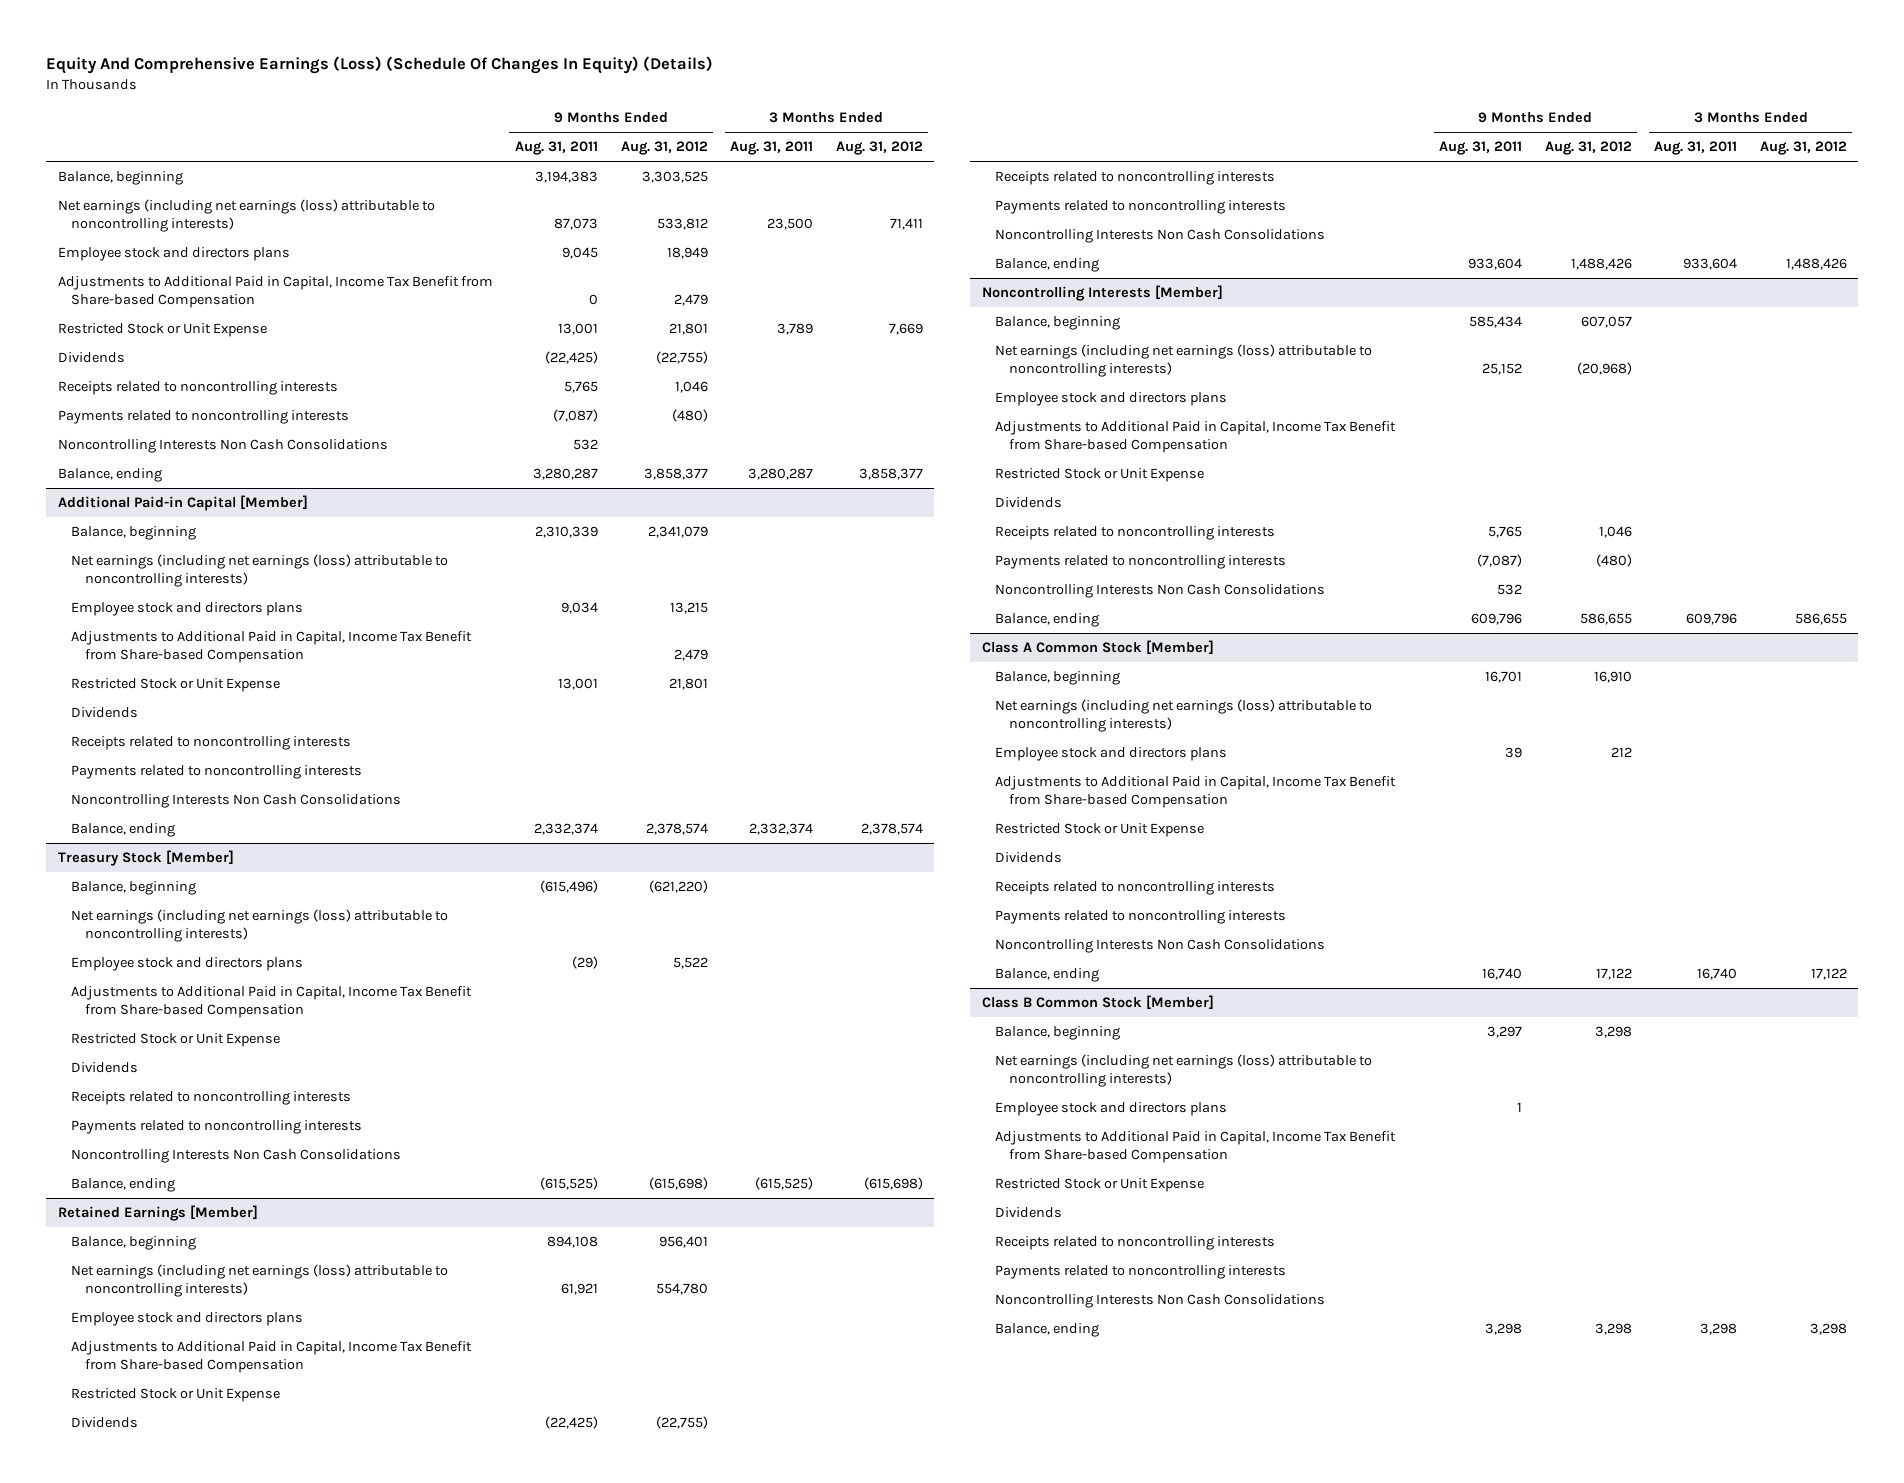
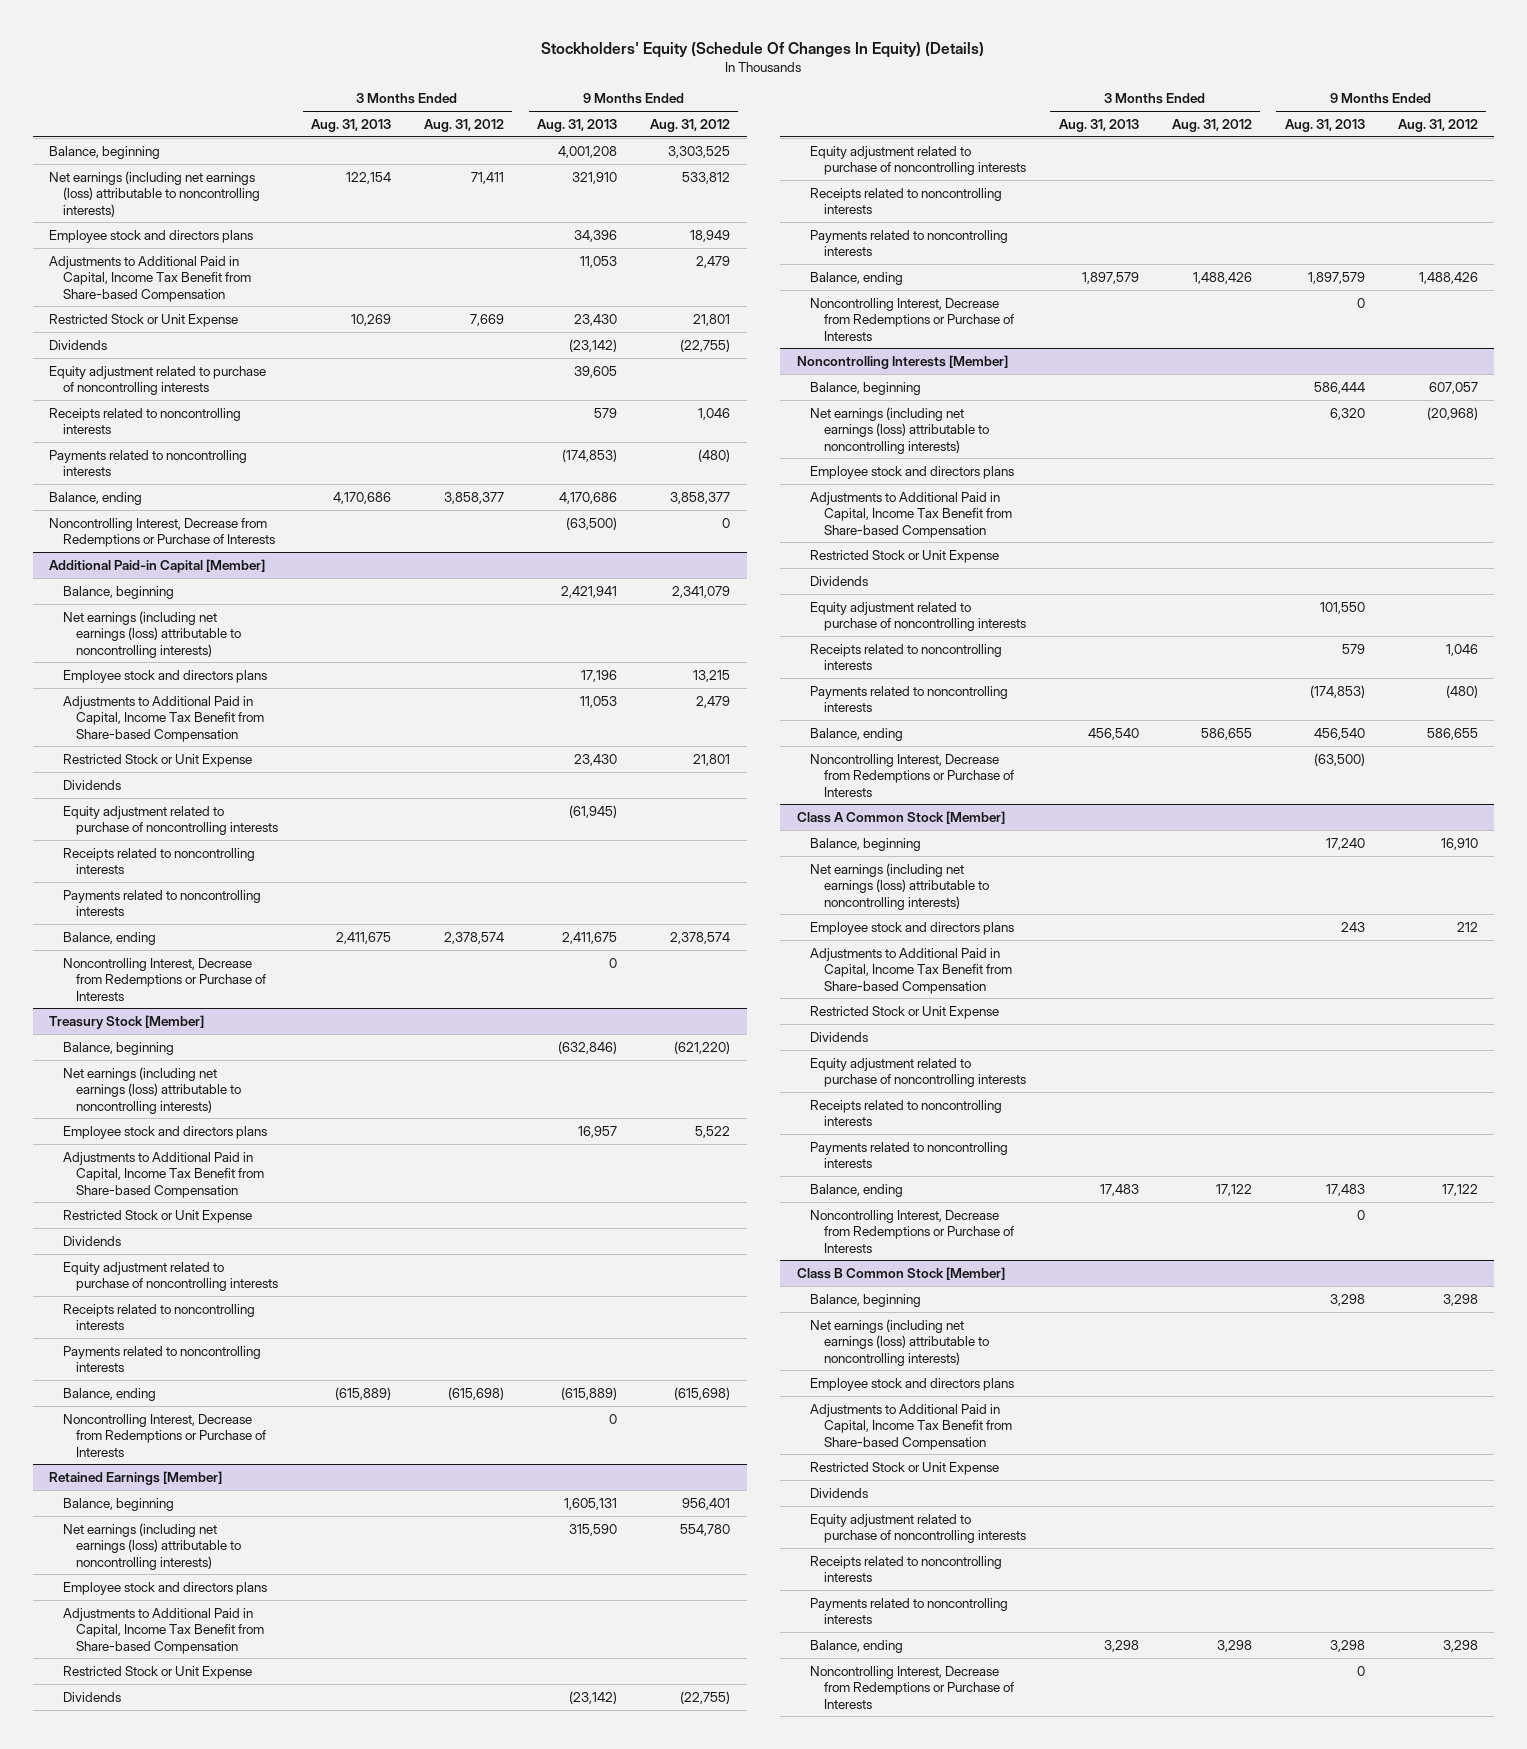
[46,55,714,74] Equity And Comprehensive Earnings (Loss) (Schedule Of Changes In Equity) (Details) -> [541,41,985,58] Stockholders' Equity (Schedule Of Changes In Equity) (Details)
[515,141,599,156] Aug. 31, 2011 -> none
[730,141,814,156] Aug. 31, 2011 -> none
none -> [310,119,391,133] Aug. 31, 2013
none -> [537,119,618,133] Aug. 31, 2013
none -> [49,365,267,396] Equity adjustment related to purchase of noncontrolling interests
[57,439,388,454] Noncontrolling Interests Non Cash Consolidations -> none
none -> [49,517,275,548] Noncontrolling Interest, Decrease from Redemptions or Purchase of Interests
none -> [62,805,278,836] Equity adjustment related to purchase of noncontrolling interests
[71,794,402,809] Noncontrolling Interests Non Cash Consolidations -> none
none -> [62,957,266,1001] Noncontrolling Interest, Decrease from Redemptions or Purchase of Interests
none -> [62,1261,278,1292] Equity adjustment related to purchase of noncontrolling interests
[71,1149,402,1164] Noncontrolling Interests Non Cash Consolidations -> none
none -> [62,1413,266,1457] Noncontrolling Interest, Decrease from Redemptions or Purchase of Interests
none -> [810,145,1026,176] Equity adjustment related to purchase of noncontrolling interests
[995,229,1326,244] Noncontrolling Interests Non Cash Consolidations -> none
none -> [810,297,1014,341] Noncontrolling Interest, Decrease from Redemptions or Purchase of Interests
none -> [810,601,1026,632] Equity adjustment related to purchase of noncontrolling interests
[995,584,1326,599] Noncontrolling Interests Non Cash Consolidations -> none
none -> [810,753,1014,797] Noncontrolling Interest, Decrease from Redemptions or Purchase of Interests
none -> [810,1057,1026,1088] Equity adjustment related to purchase of noncontrolling interests
[995,939,1326,954] Noncontrolling Interests Non Cash Consolidations -> none
none -> [810,1209,1014,1253] Noncontrolling Interest, Decrease from Redemptions or Purchase of Interests
none -> [810,1513,1026,1544] Equity adjustment related to purchase of noncontrolling interests
[995,1294,1326,1309] Noncontrolling Interests Non Cash Consolidations -> none
none -> [810,1665,1014,1709] Noncontrolling Interest, Decrease from Redemptions or Purchase of Interests

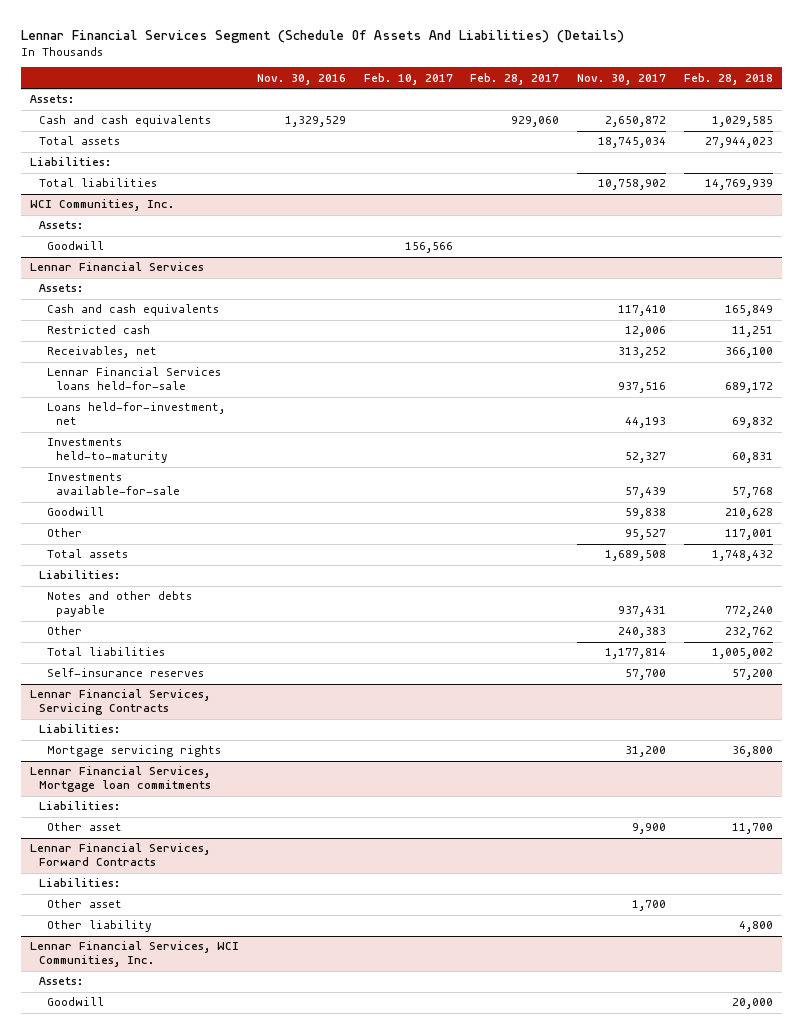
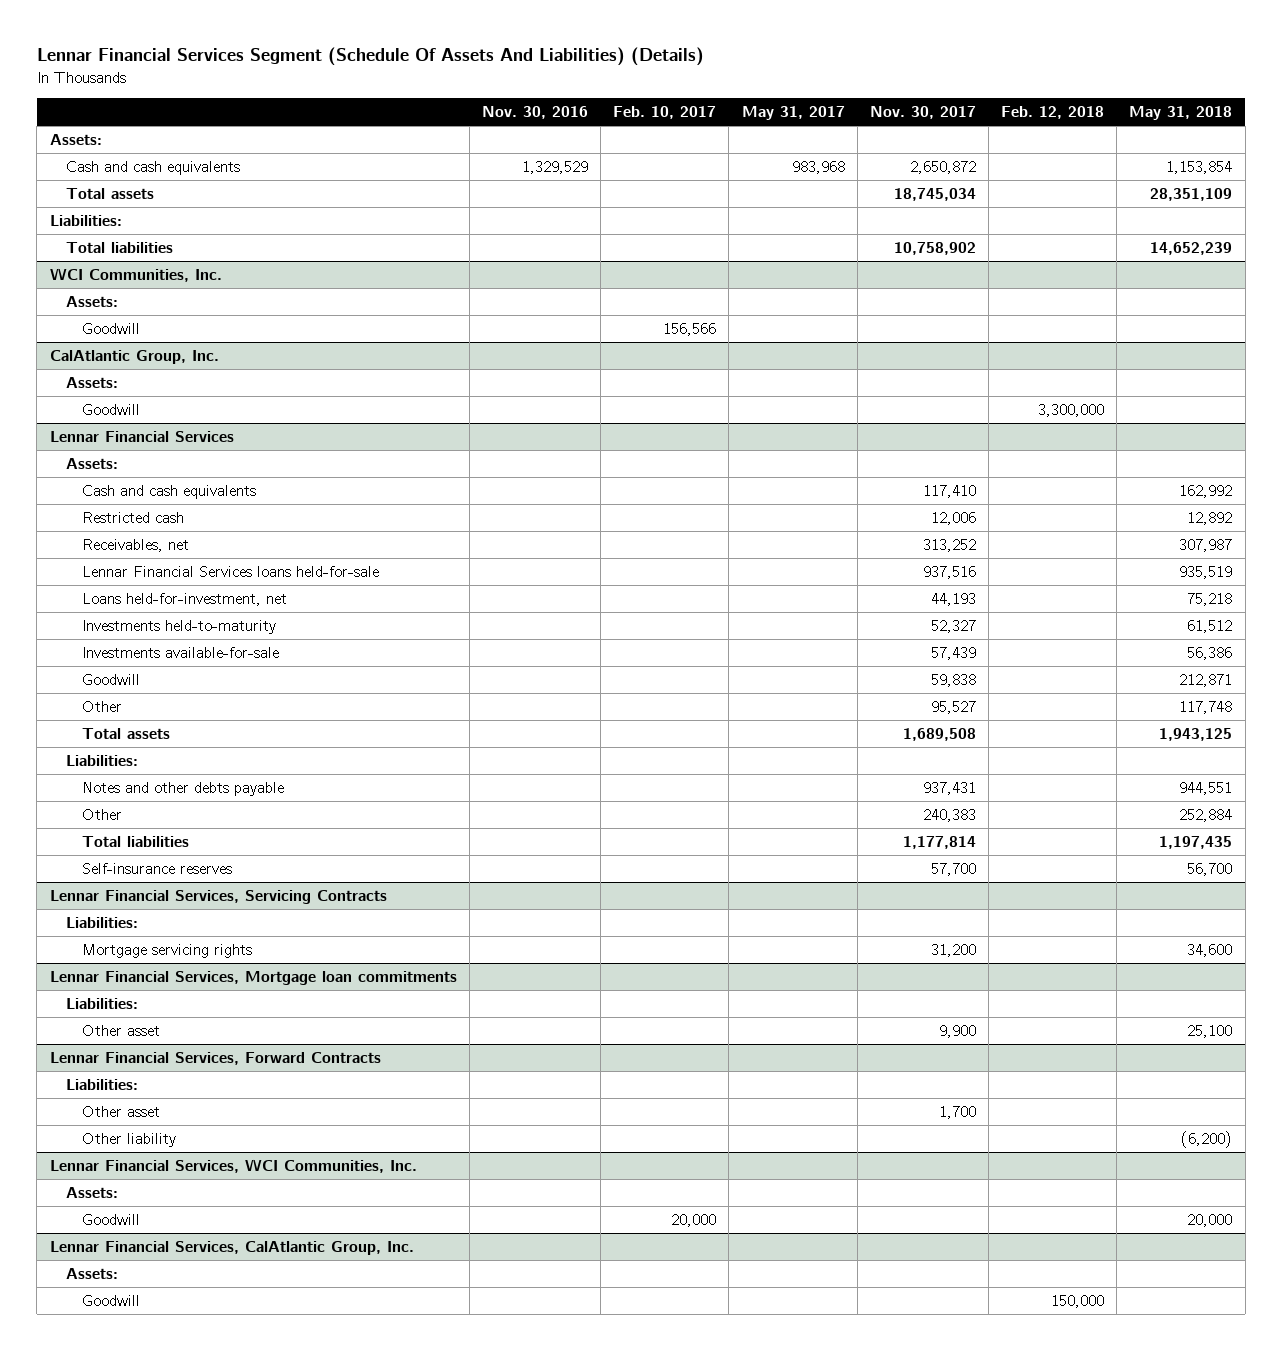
[470,72,560,85] Feb. 28, 2017 -> none
[684,72,774,85] Feb. 28, 2018 -> none
none -> [741,106,845,121] May 31, 2017
none -> [1001,106,1105,120] Feb. 12, 2018
none -> [1129,106,1233,121] May 31, 2018
none -> [49,349,219,364] CalAtlantic Group, Inc.
none -> [65,376,118,388] Assets:
none -> [81,403,140,415] Goodwill
none -> [81,1213,140,1225] Goodwill
none -> [49,1240,414,1255] Lennar Financial Services, CalAtlantic Group, Inc.
none -> [65,1267,118,1279] Assets:

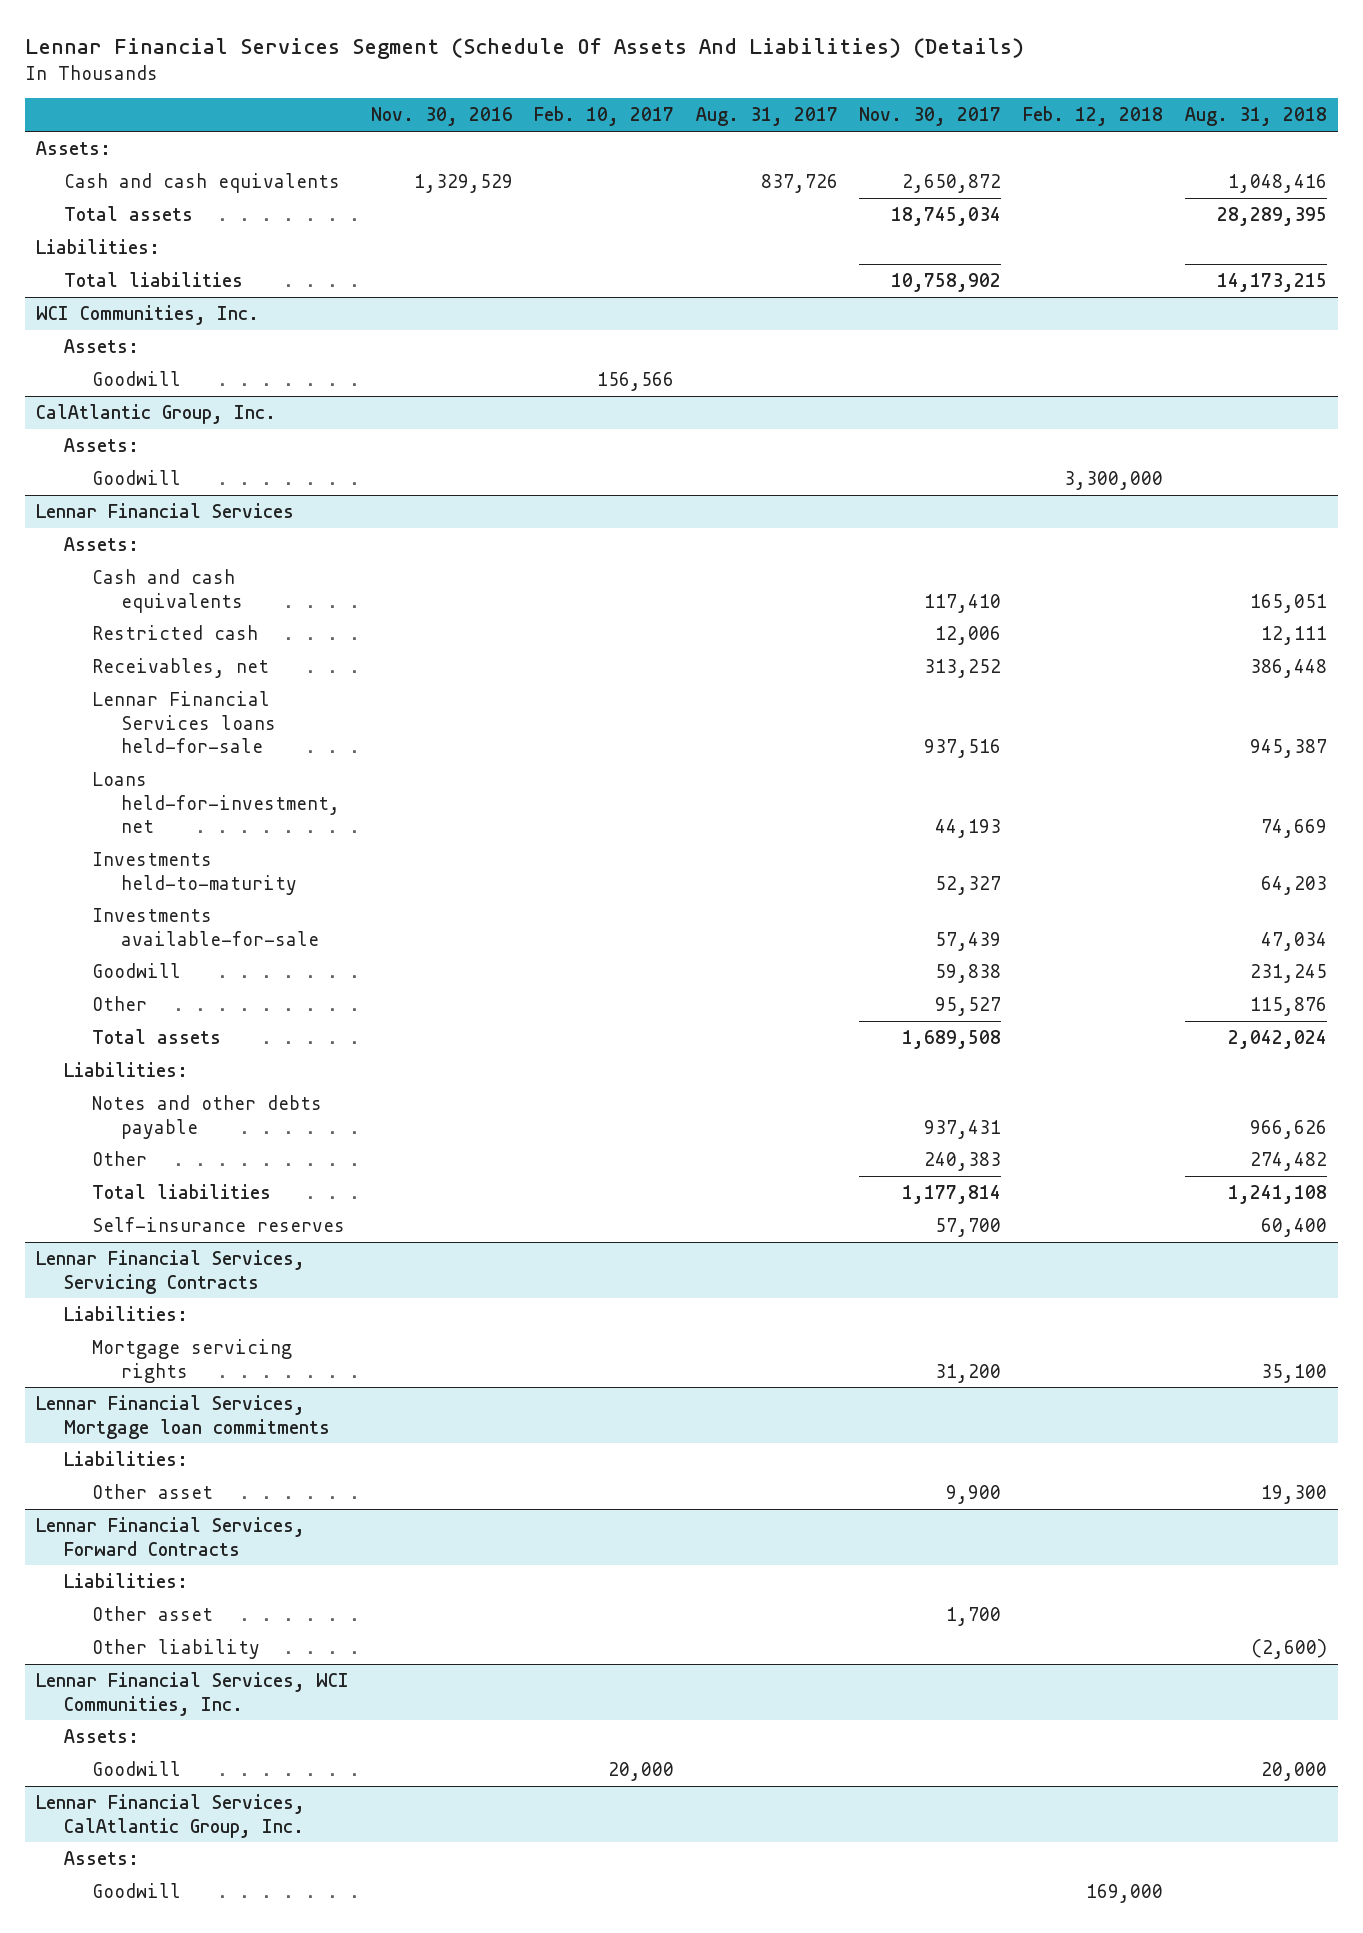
[741,106,845,121] May 31, 2017 -> none
[1129,106,1233,121] May 31, 2018 -> none
none -> [695,107,838,127] Aug. 31, 2017
none -> [1184,107,1327,127] Aug. 31, 2018
[1051,1294,1105,1308] 150,000 -> [1086,1883,1164,1903] 169,000

